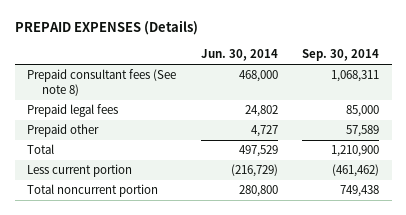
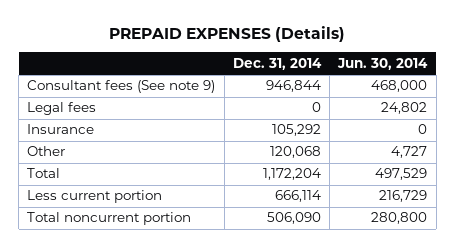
[302,49,380,62] Sep. 30, 2014 -> none
none -> [232,57,322,70] Dec. 31, 2014
[26,69,176,97] Prepaid consultant fees (See note 8) -> [27,80,216,94] Consultant fees (See note 9)
[26,104,118,118] Prepaid legal fees -> [27,102,97,116] Legal fees
none -> [27,124,95,135] Insurance
[26,124,99,138] Prepaid other -> [27,146,66,157] Other
[230,164,278,178] (216,729) -> [379,190,428,203] 216,729

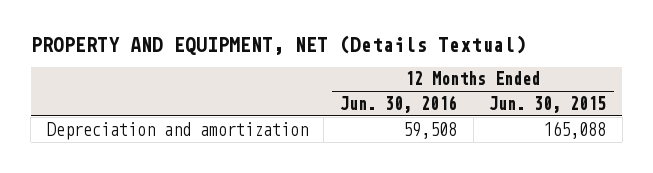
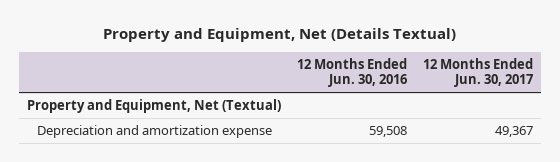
[30,35,526,56] PROPERTY AND EQUIPMENT, NET (Details Textual) -> [102,27,456,42] Property and Equipment, Net (Details Textual)
[489,95,607,113] Jun. 30, 2015 -> none
none -> [422,58,533,88] 12 Months Ended Jun. 30, 2017
none -> [26,99,281,114] Property and Equipment, Net (Textual)
[46,121,308,140] Depreciation and amortization -> [36,125,272,139] Depreciation and amortization expense

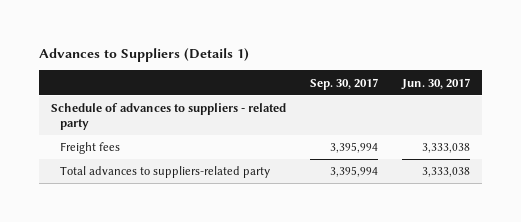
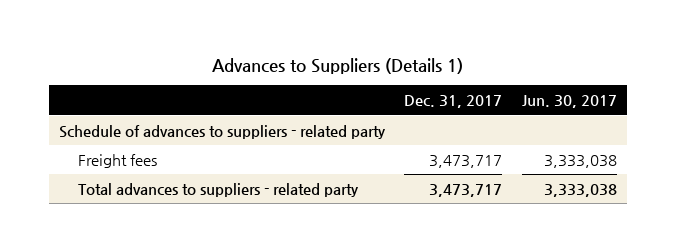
[310,77,379,90] Sep. 30, 2017 -> none
none -> [404,95,503,109] Dec. 31, 2017
[59,166,270,179] Total advances to suppliers-related party -> [77,182,359,197] Total advances to suppliers - related party

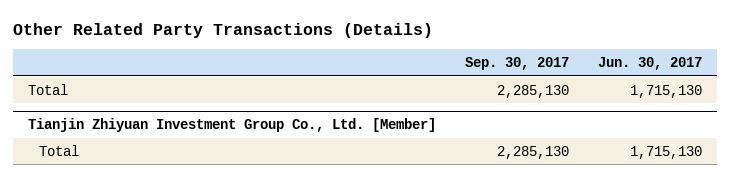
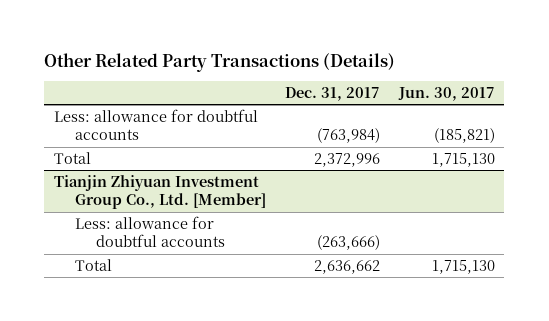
[464,57,569,71] Sep. 30, 2017 -> none
none -> [284,86,380,101] Dec. 31, 2017
none -> [53,108,258,141] Less: allowance for doubtful accounts
none -> [74,215,225,248] Less: allowance for doubtful accounts

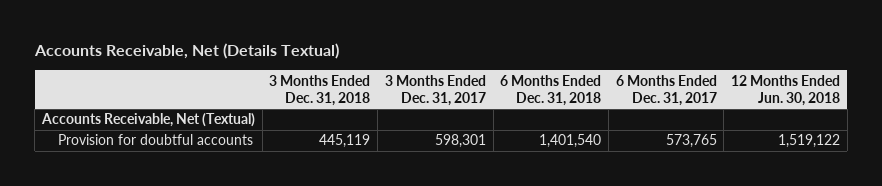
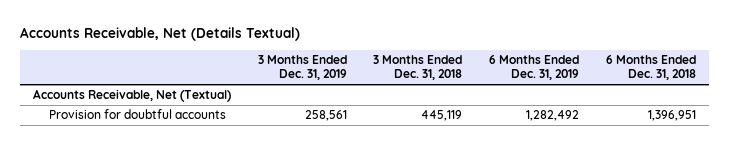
[384,74,486,106] 3 Months Ended Dec. 31, 2017 -> none
[615,74,717,106] 6 Months Ended Dec. 31, 2017 -> none
[731,74,841,106] 12 Months Ended Jun. 30, 2018 -> none
none -> [257,55,347,81] 3 Months Ended Dec. 31, 2019
none -> [489,55,580,81] 6 Months Ended Dec. 31, 2019
[539,134,602,149] 1,401,540 -> [647,110,696,122] 1,396,951

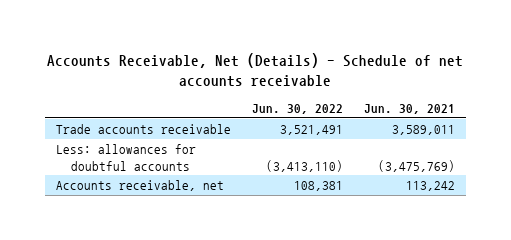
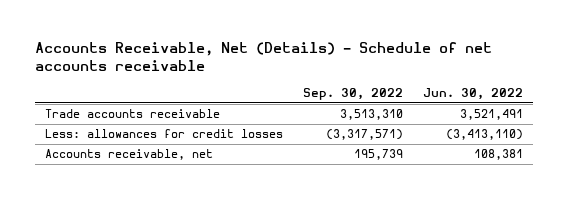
[363,104,455,115] Jun. 30, 2021 -> none
none -> [303,88,404,101] Sep. 30, 2022
[55,144,196,171] Less: allowances for doubtful accounts -> [45,129,284,139] Less: allowances for credit losses

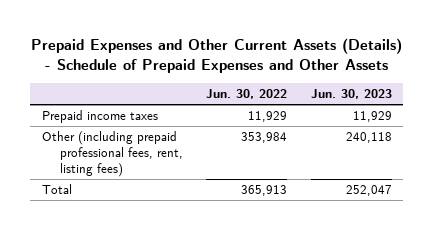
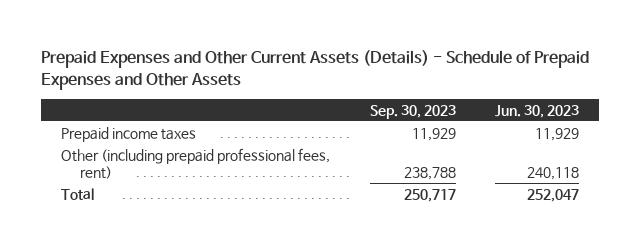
[206,89,288,100] Jun. 30, 2022 -> none
none -> [369,104,456,119] Sep. 30, 2023
[41,130,184,178] Other (including prepaid professional fees, rent, listing fees) -> [61,148,331,180] Other (including prepaid professional fees, rent)

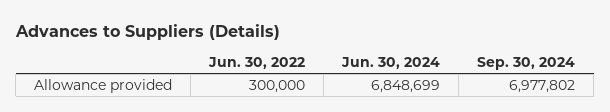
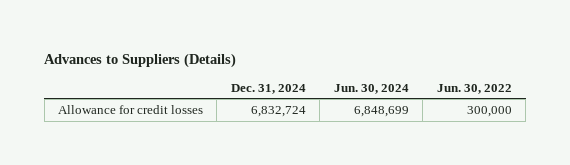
[477,56,576,70] Sep. 30, 2024 -> none
none -> [230,83,306,94] Dec. 31, 2024
[34,78,173,93] Allowance provided -> [57,104,203,114] Allowance for credit losses

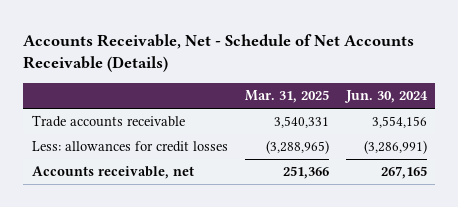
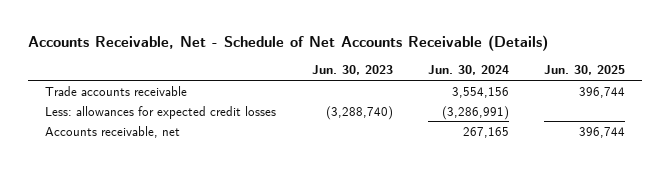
[244,90,329,104] Mar. 31, 2025 -> none
none -> [311,65,393,76] Jun. 30, 2023
none -> [543,65,625,76] Jun. 30, 2025
[31,141,228,153] Less: allowances for credit losses -> [45,105,277,119] Less: allowances for expected credit losses

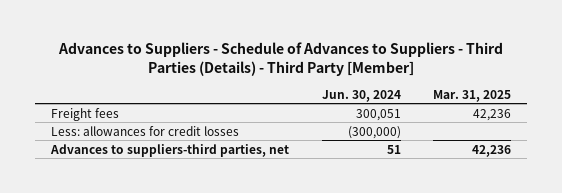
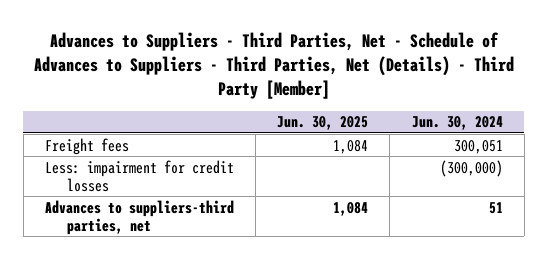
[58,41,504,76] Advances to Suppliers - Schedule of Advances to Suppliers - Third Parties (Details) - Third Party [Member] -> [33,32,514,100] Advances to Suppliers - Third Parties, Net - Schedule of Advances to Suppliers - Third Parties, Net (Details) - Third Party [Member]
[433,89,512,102] Mar. 31, 2025 -> none
none -> [277,116,369,131] Jun. 30, 2025
[51,125,240,136] Less: allowances for credit losses -> [44,159,234,192] Less: impairment for credit losses

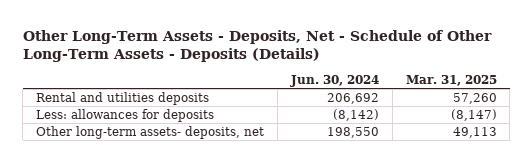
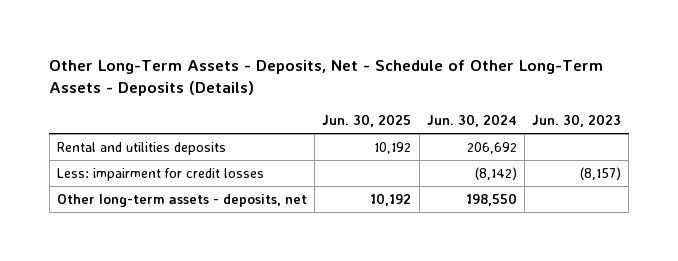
[405,75,497,87] Mar. 31, 2025 -> none
none -> [322,114,412,128] Jun. 30, 2025
none -> [532,114,622,128] Jun. 30, 2023
[35,108,214,122] Less: allowances for deposits -> [57,167,265,181] Less: impairment for credit losses
[35,125,264,139] Other long-term assets- deposits, net -> [57,193,308,207] Other long-term assets - deposits, net

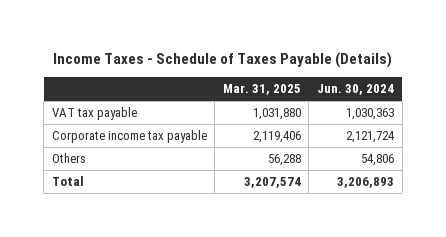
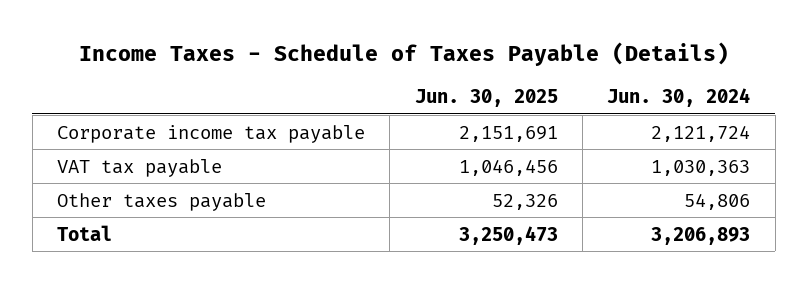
[222,84,301,96] Mar. 31, 2025 -> none
none -> [414,88,558,107] Jun. 30, 2025
[51,107,137,121] VAT tax payable -> [57,158,223,177] VAT tax payable
[51,153,86,164] Others -> [57,192,267,211] Other taxes payable

